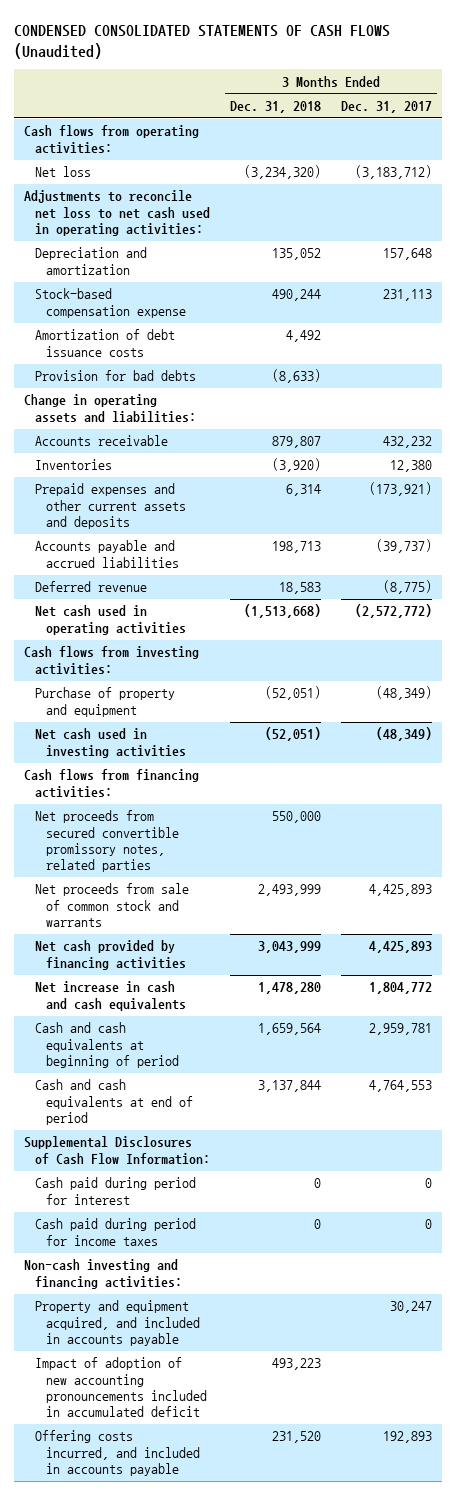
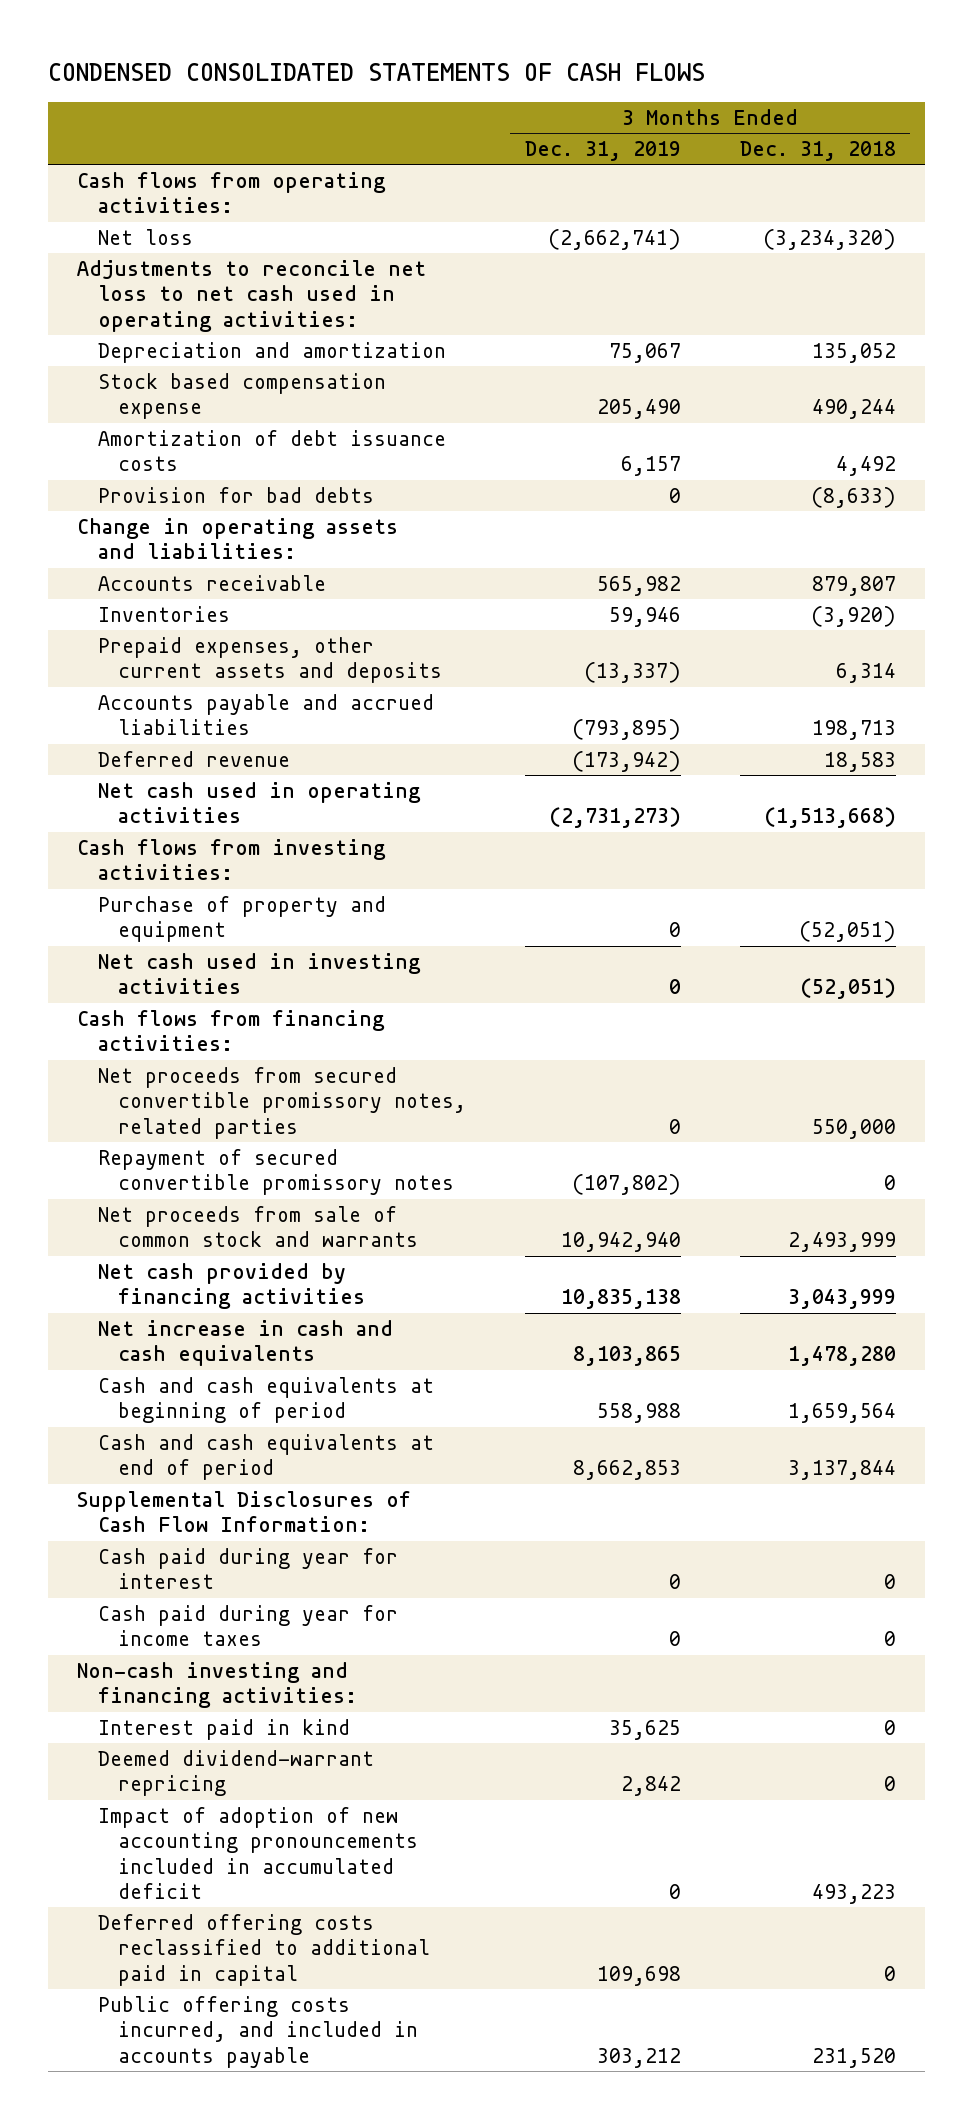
[14,25,391,59] CONDENSED CONSOLIDATED STATEMENTS OF CASH FLOWS (Unaudited) -> [47,62,705,81] CONDENSED CONSOLIDATED STATEMENTS OF CASH FLOWS
[341,100,433,113] Dec. 31, 2017 -> none
none -> [525,140,682,161] Dec. 31, 2019
[35,288,187,318] Stock-based compensation expense -> [97,372,386,420] Stock based compensation expense
[35,483,187,530] Prepaid expenses and other current assets and deposits -> [97,636,443,684] Prepaid expenses, other current assets and deposits
none -> [97,1148,455,1196] Repayment of secured convertible promissory notes
[35,1177,197,1205] Cash paid during period for interest -> [97,1547,398,1590] Cash paid during year for interest
[35,1218,197,1246] Cash paid during period for income taxes -> [97,1604,398,1647] Cash paid during year for income taxes
[35,1300,201,1347] Property and equipment acquired, and included in accounts payable -> none
none -> [97,1718,350,1740] Interest paid in kind
none -> [97,1749,374,1797] Deemed dividend-warrant repricing
none -> [97,1913,431,1986] Deferred offering costs reclassified to additional paid in capital
[35,1430,201,1477] Offering costs incurred, and included in accounts payable -> [97,1995,419,2068] Public offering costs incurred, and included in accounts payable

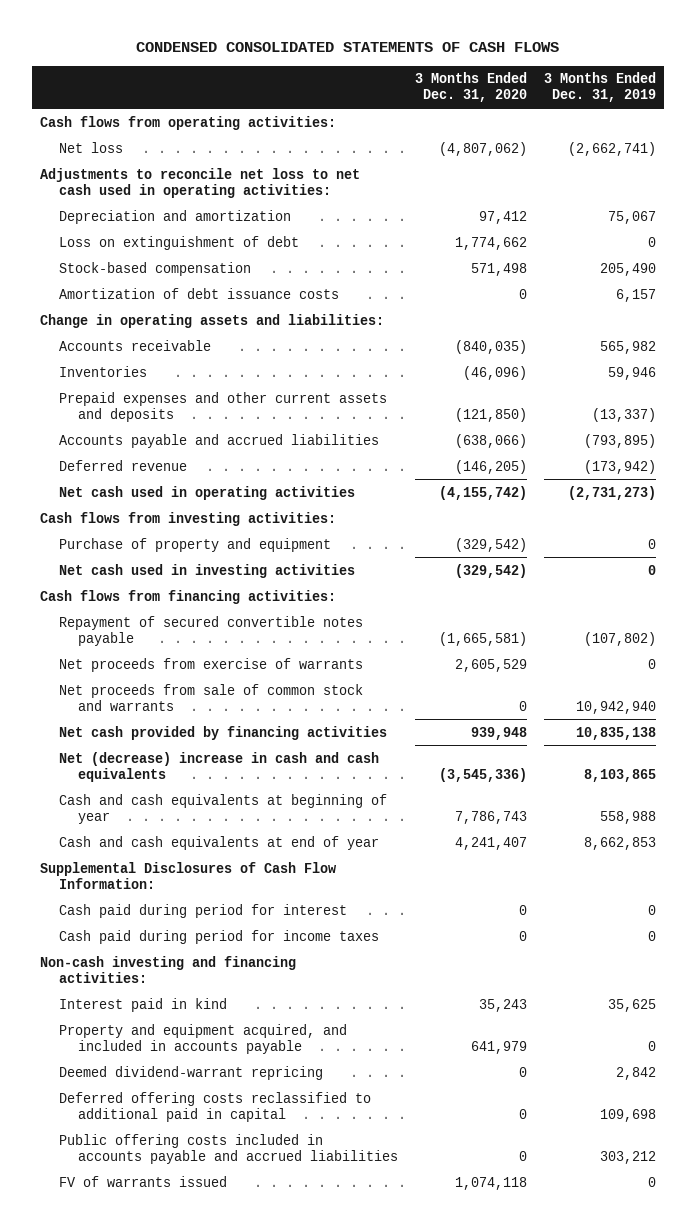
[739,140,896,161] Dec. 31, 2018 -> none
none -> [414,72,527,103] 3 Months Ended Dec. 31, 2020
none -> [59,235,300,250] Loss on extinguishment of debt
[97,372,386,420] Stock based compensation expense -> [59,261,252,276] Stock-based compensation
[97,486,374,503] Provision for bad debts -> none
[97,636,443,684] Prepaid expenses, other current assets and deposits -> [59,391,388,422] Prepaid expenses and other current assets and deposits
[97,1066,467,1139] Net proceeds from secured convertible promissory notes, related parties -> none
[97,1148,455,1196] Repayment of secured convertible promissory notes -> [59,615,364,646] Repayment of secured convertible notes payable
none -> [59,657,364,672] Net proceeds from exercise of warrants
[97,1319,393,1367] Net increase in cash and cash equivalents -> [59,751,380,782] Net (decrease) increase in cash and cash equivalents
[97,1376,434,1424] Cash and cash equivalents at beginning of period -> [59,793,388,824] Cash and cash equivalents at beginning of year
[97,1433,434,1481] Cash and cash equivalents at end of period -> [59,835,380,850] Cash and cash equivalents at end of year
[97,1547,398,1590] Cash paid during year for interest -> [59,903,348,918] Cash paid during period for interest
[97,1604,398,1647] Cash paid during year for income taxes -> [59,929,380,944] Cash paid during period for income taxes
none -> [59,1023,348,1054] Property and equipment acquired, and included in accounts payable
[97,1806,419,1900] Impact of adoption of new accounting pronouncements included in accumulated deficit -> none
[97,1995,419,2068] Public offering costs incurred, and included in accounts payable -> [59,1133,398,1164] Public offering costs included in accounts payable and accrued liabilities
none -> [59,1175,228,1187] FV of warrants issued

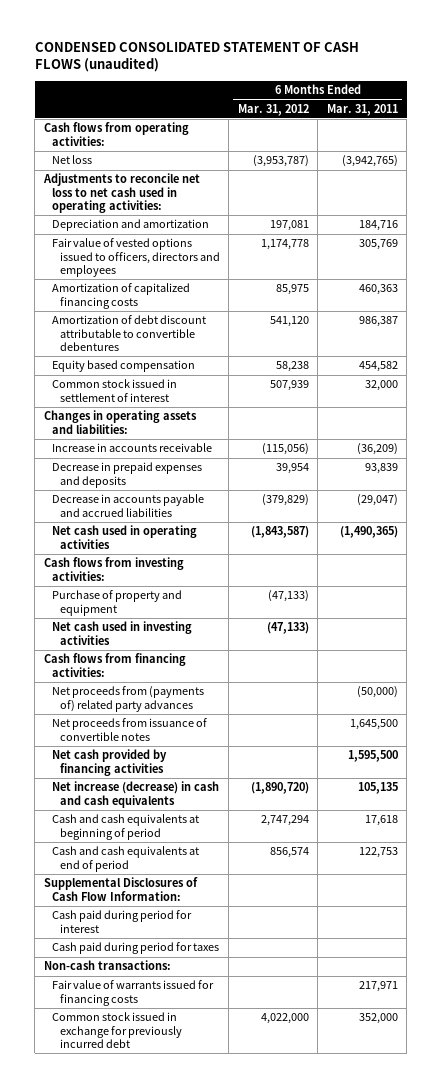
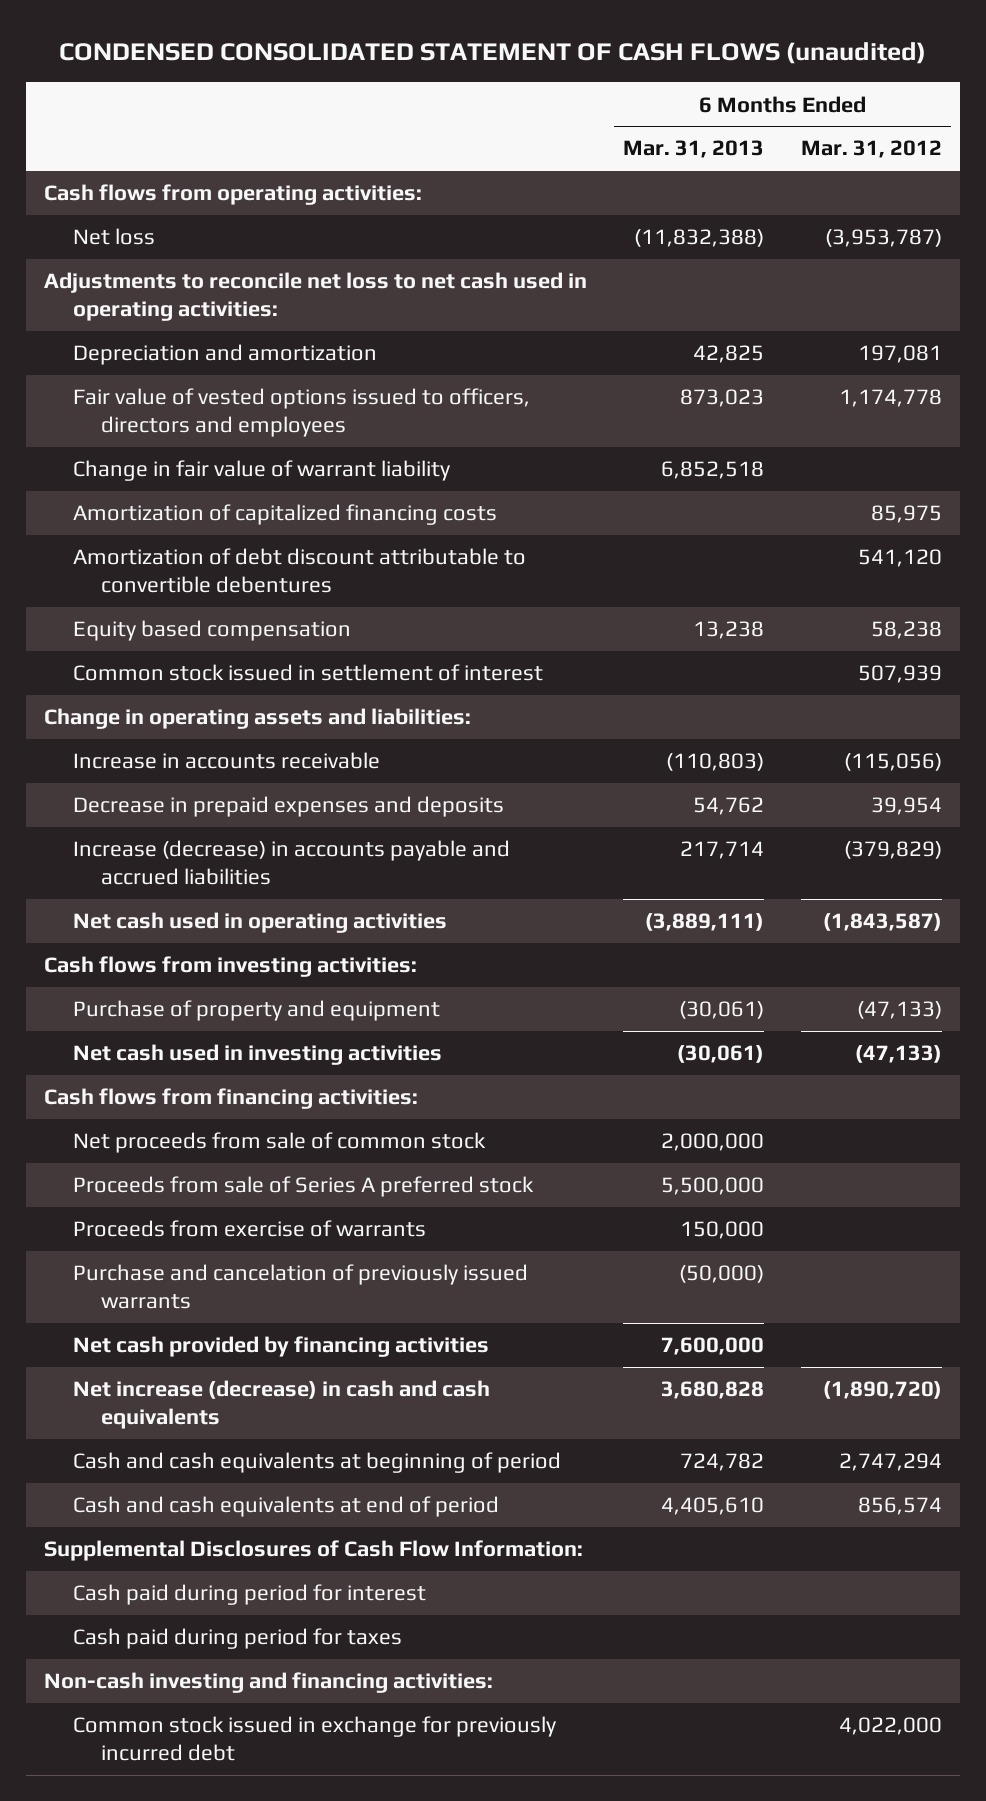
[326,103,398,116] Mar. 31, 2011 -> none
none -> [623,140,765,159] Mar. 31, 2013
none -> [72,460,450,482] Change in fair value of warrant liability
[43,410,197,434] Changes in operating assets and liabilities: -> [44,708,472,730] Change in operating assets and liabilities:
[51,494,204,517] Decrease in accounts payable and accrued liabilities -> [72,840,510,886] Increase (decrease) in accounts payable and accrued liabilities
[51,686,204,712] Net proceeds from (payments of) related party advances -> none
[51,718,207,741] Net proceeds from issuance of convertible notes -> none
none -> [72,1132,486,1154] Net proceeds from sale of common stock
none -> [72,1176,534,1198] Proceeds from sale of Series A preferred stock
none -> [72,1220,426,1238] Proceeds from exercise of warrants
none -> [72,1264,528,1310] Purchase and cancelation of previously issued warrants
[51,980,214,1006] Fair value of warrants issued for financing costs -> none
[43,960,171,971] Non-cash transactions: -> [44,1672,494,1694] Non-cash investing and financing activities:

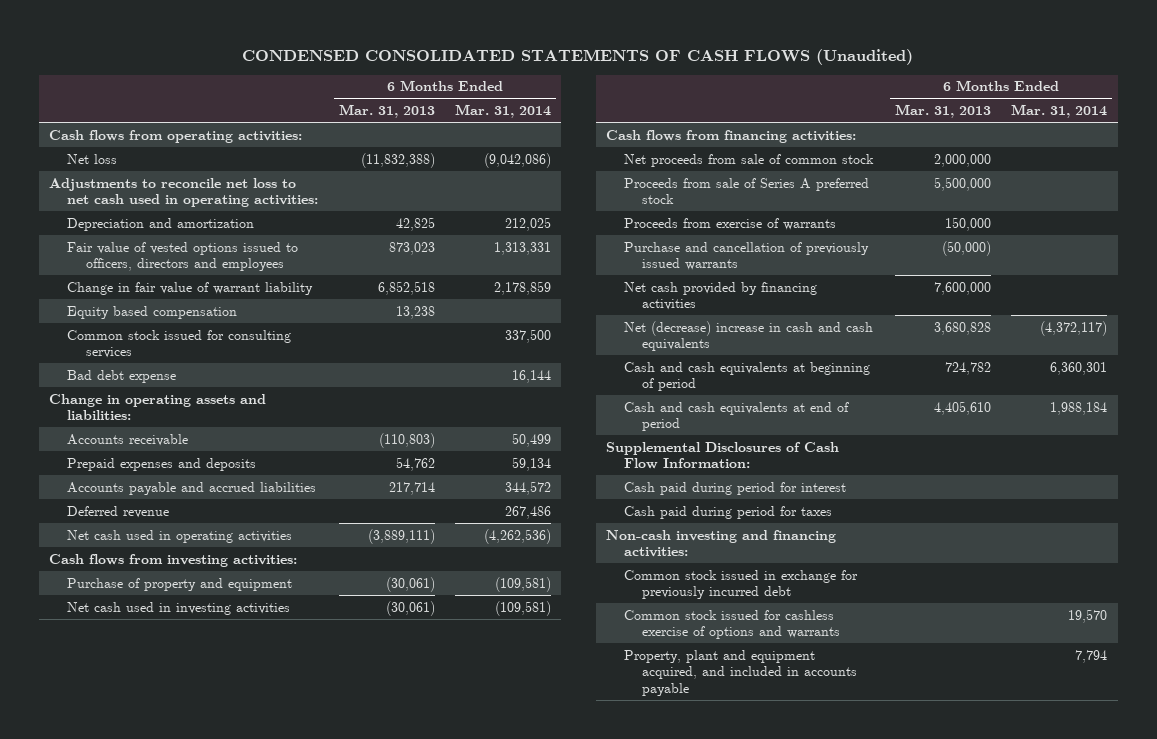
[58,42,926,65] CONDENSED CONSOLIDATED STATEMENT OF CASH FLOWS (unaudited) -> [242,48,914,65] CONDENSED CONSOLIDATED STATEMENTS OF CASH FLOWS (Unaudited)
[800,140,942,159] Mar. 31, 2012 -> none
none -> [454,104,551,119] Mar. 31, 2014
[72,504,497,526] Amortization of capitalized financing costs -> none
[72,548,526,594] Amortization of debt discount attributable to convertible debentures -> none
[72,664,543,682] Common stock issued in settlement of interest -> none
none -> [67,329,292,359] Common stock issued for consulting services
none -> [67,369,177,383] Bad debt expense
[72,752,380,770] Increase in accounts receivable -> [67,433,189,446] Accounts receivable
[72,796,504,818] Decrease in prepaid expenses and deposits -> [67,457,257,471] Prepaid expenses and deposits
[72,840,510,886] Increase (decrease) in accounts payable and accrued liabilities -> [67,481,317,495] Accounts payable and accrued liabilities
none -> [67,505,170,518] Deferred revenue
[72,1264,528,1310] Purchase and cancelation of previously issued warrants -> [624,241,870,271] Purchase and cancellation of previously issued warrants
[72,1380,490,1430] Net increase (decrease) in cash and cash equivalents -> [624,320,874,352] Net (decrease) increase in cash and cash equivalents
none -> [624,609,841,640] Common stock issued for cashless exercise of options and warrants
none -> [624,649,858,696] Property, plant and equipment acquired, and included in accounts payable

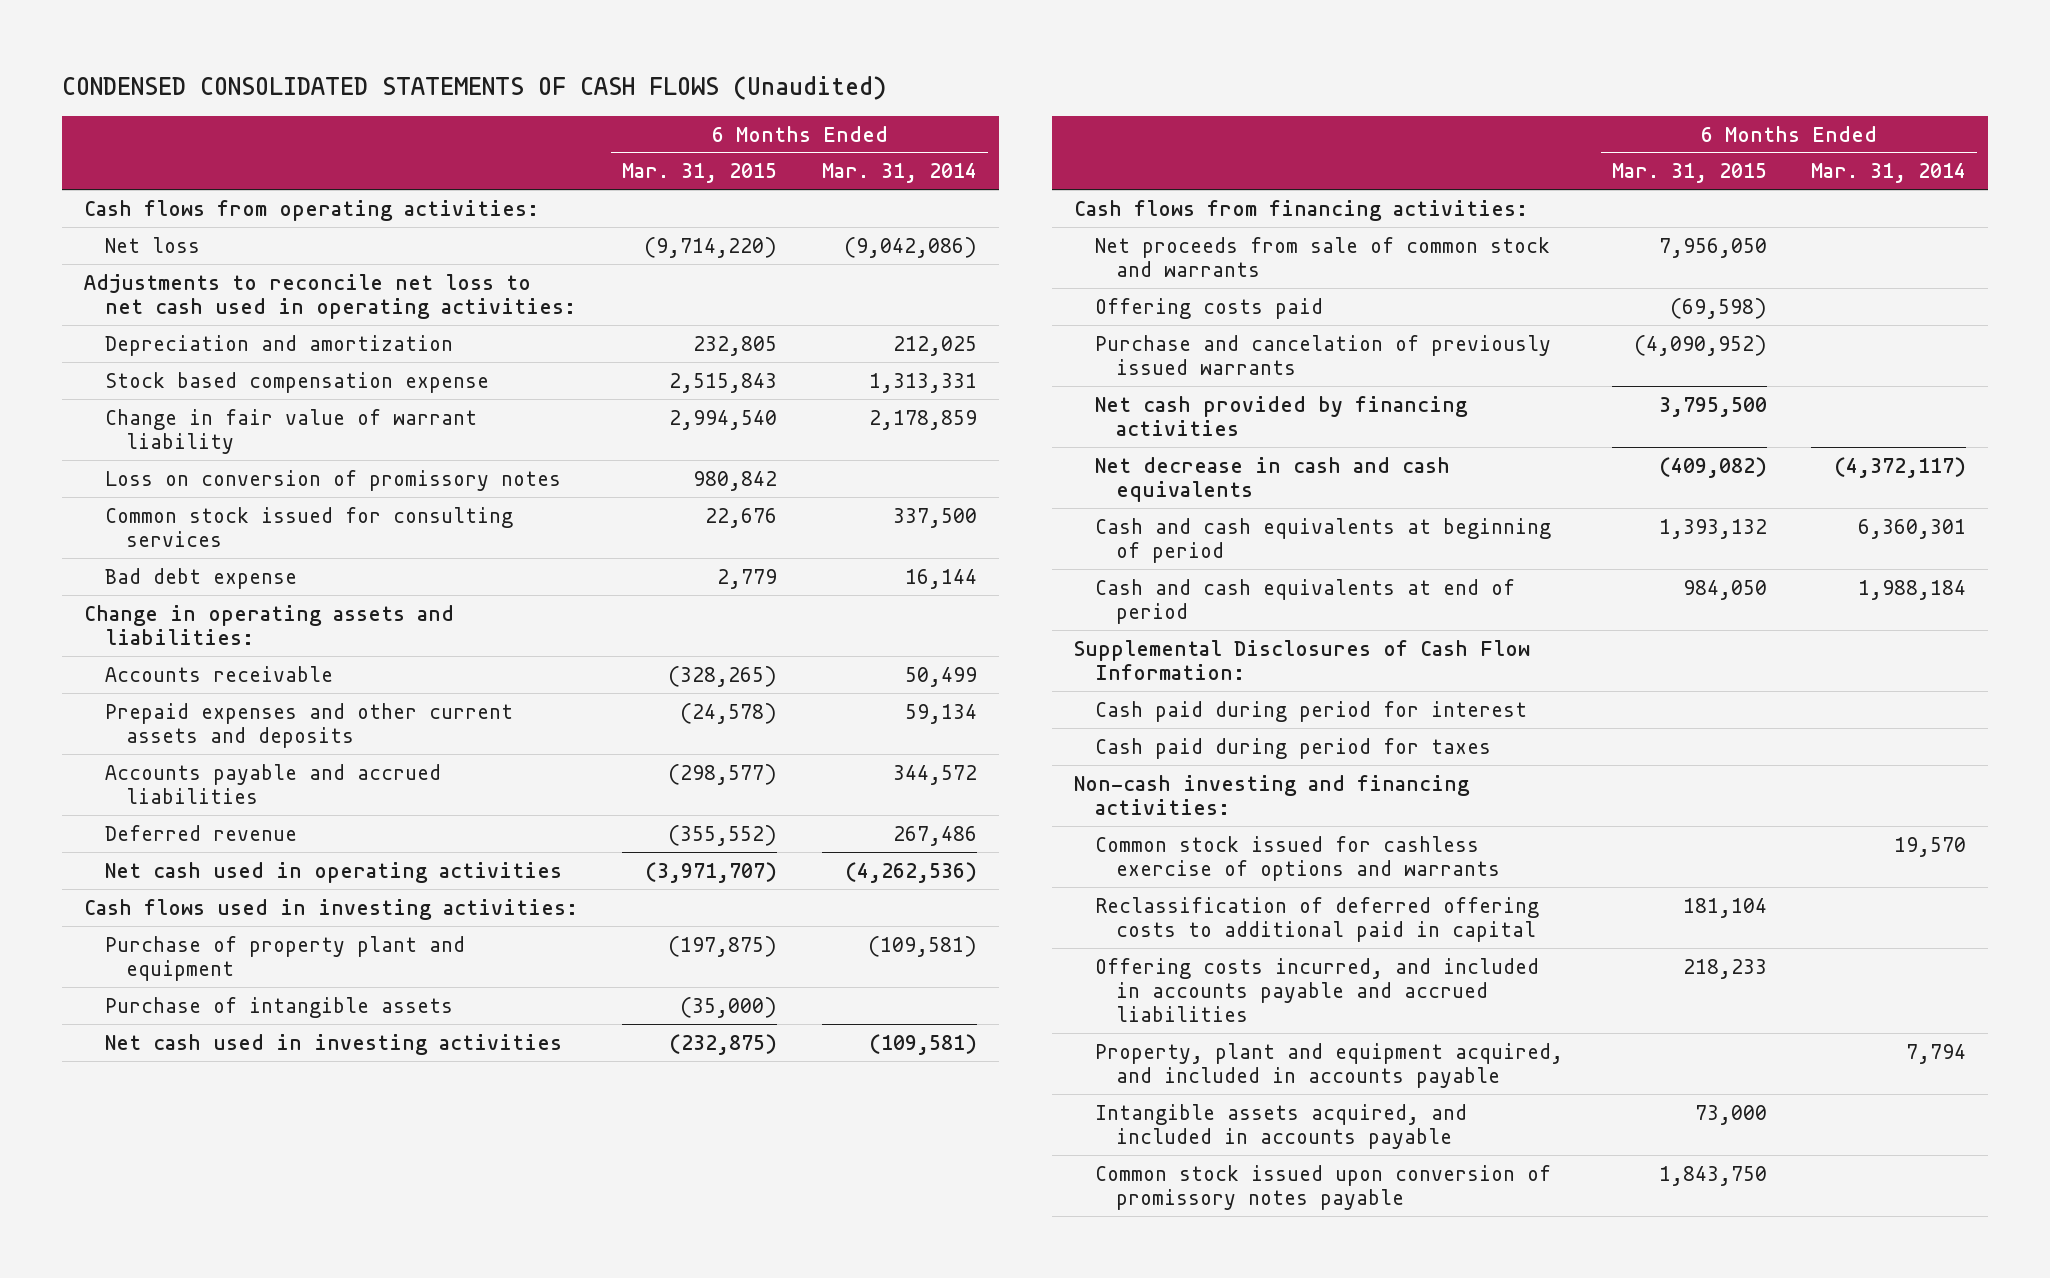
[338,104,435,119] Mar. 31, 2013 -> none
none -> [622,163,778,184] Mar. 31, 2015
[67,241,299,272] Fair value of vested options issued to officers, directors and employees -> [105,371,490,393] Stock based compensation expense
[67,305,238,319] Equity based compensation -> none
none -> [105,469,562,491] Loss on conversion of promissory notes
[67,457,257,471] Prepaid expenses and deposits -> [105,702,514,748] Prepaid expenses and other current assets and deposits
[49,553,298,567] Cash flows from investing activities: -> [84,898,579,920] Cash flows used in investing activities:
[67,577,293,591] Purchase of property and equipment -> [105,935,466,981] Purchase of property plant and equipment
none -> [105,996,454,1018] Purchase of intangible assets
[624,177,870,205] Proceeds from sale of Series A preferred stock -> none
[624,217,837,230] Proceeds from exercise of warrants -> none
[624,153,875,167] Net proceeds from sale of common stock -> [1094,236,1550,277] Net proceeds from sale of common stock and warrants
none -> [1094,297,1323,319] Offering costs paid
[624,241,870,271] Purchase and cancellation of previously issued warrants -> [1094,334,1551,375] Purchase and cancelation of previously issued warrants
[624,320,874,352] Net (decrease) increase in cash and cash equivalents -> [1094,456,1450,502] Net decrease in cash and cash equivalents
[624,569,859,600] Common stock issued in exchange for previously incurred debt -> none
none -> [1094,896,1539,942] Reclassification of deferred offering costs to additional paid in capital
none -> [1094,957,1539,1023] Offering costs incurred, and included in accounts payable and accrued liabilities
none -> [1094,1103,1467,1149] Intangible assets acquired, and included in accounts payable
none -> [1094,1164,1551,1210] Common stock issued upon conversion of promissory notes payable

